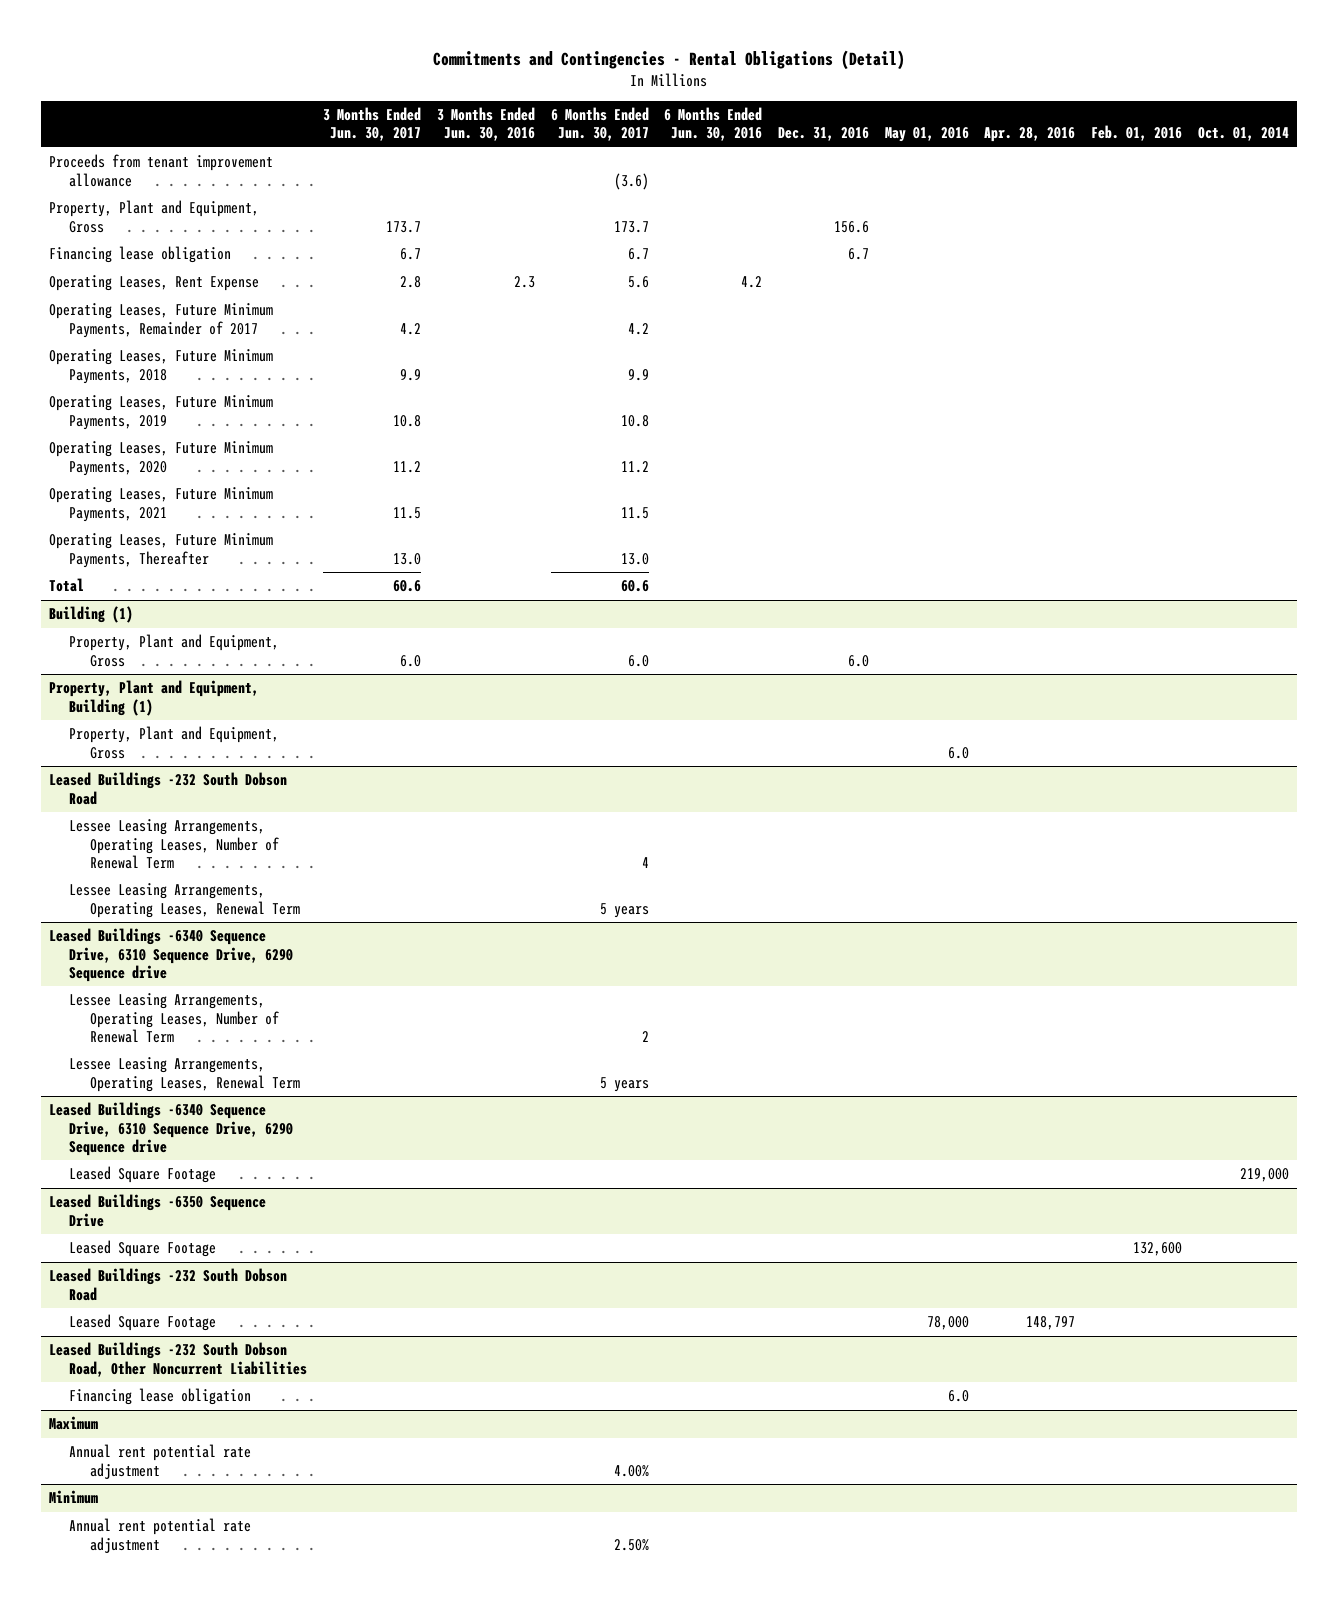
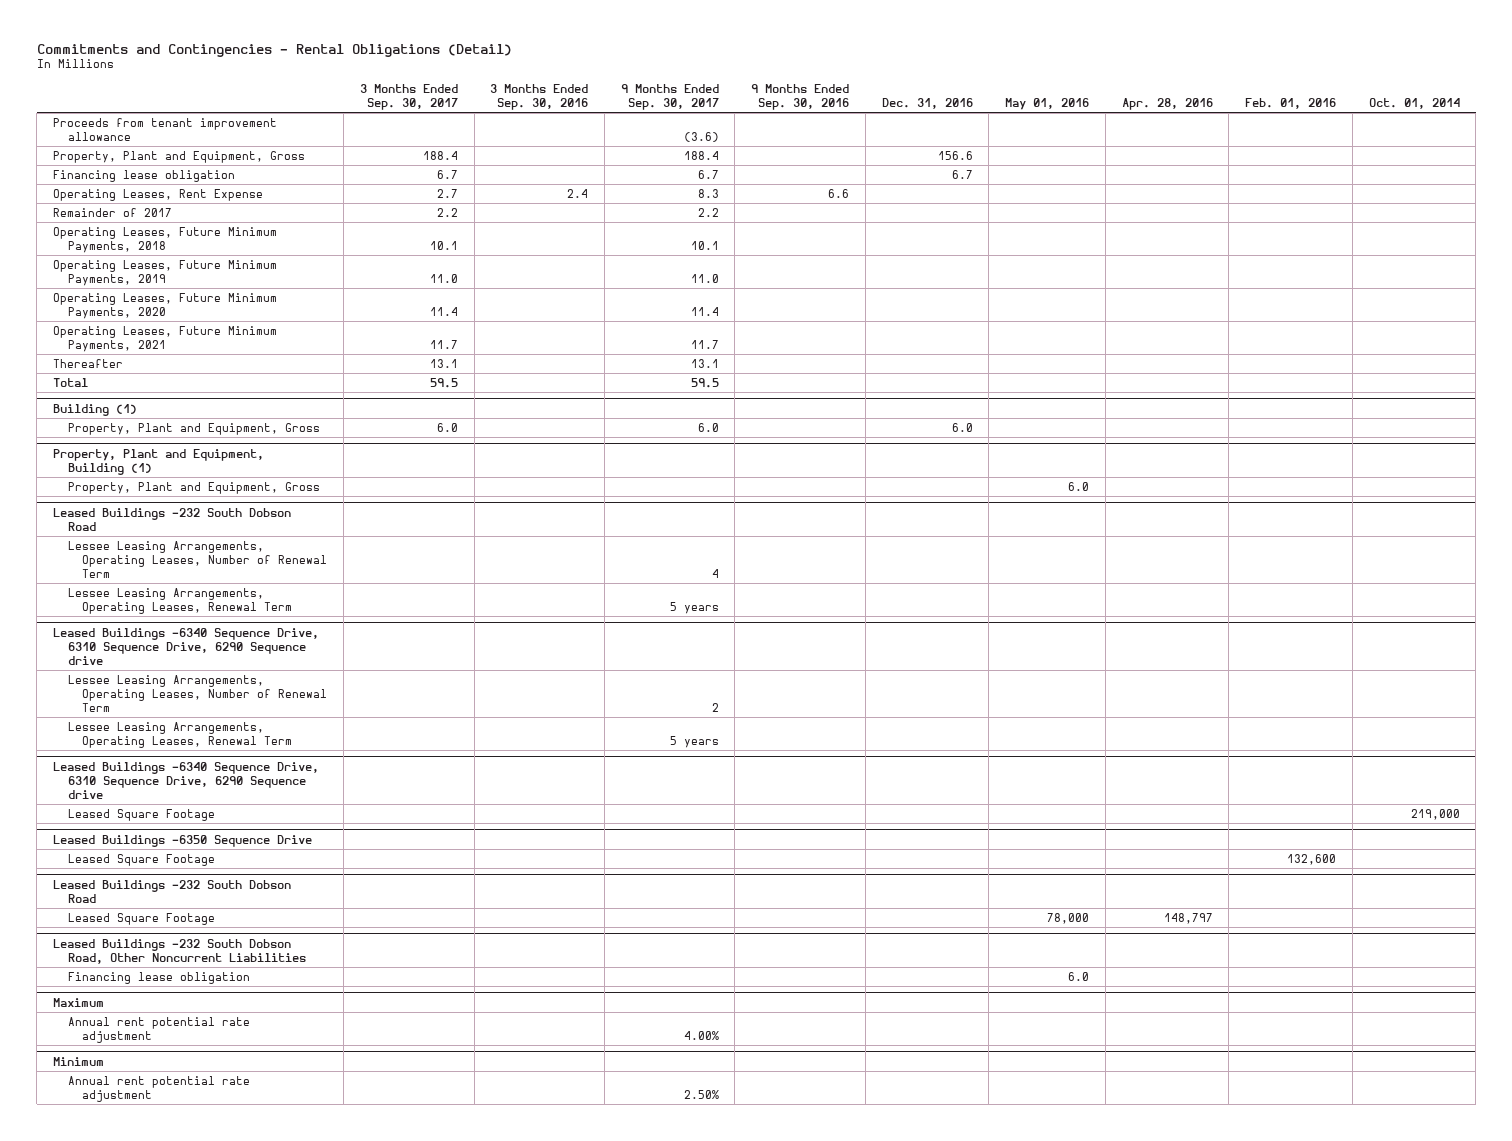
[323,107,422,142] 3 Months Ended Jun. 30, 2017 -> none
[436,107,535,142] 3 Months Ended Jun. 30, 2016 -> none
[550,107,649,142] 6 Months Ended Jun. 30, 2017 -> none
[664,107,763,142] 6 Months Ended Jun. 30, 2016 -> none
none -> [359,84,458,111] 3 Months Ended Sep. 30, 2017
none -> [490,84,589,111] 3 Months Ended Sep. 30, 2016
none -> [620,84,719,111] 9 Months Ended Sep. 30, 2017
none -> [751,84,850,111] 9 Months Ended Sep. 30, 2016
[48,303,273,338] Operating Leases, Future Minimum Payments, Remainder of 2017 -> [52,207,172,217] Remainder of 2017
[48,533,273,568] Operating Leases, Future Minimum Payments, Thereafter -> [52,358,123,368] Thereafter

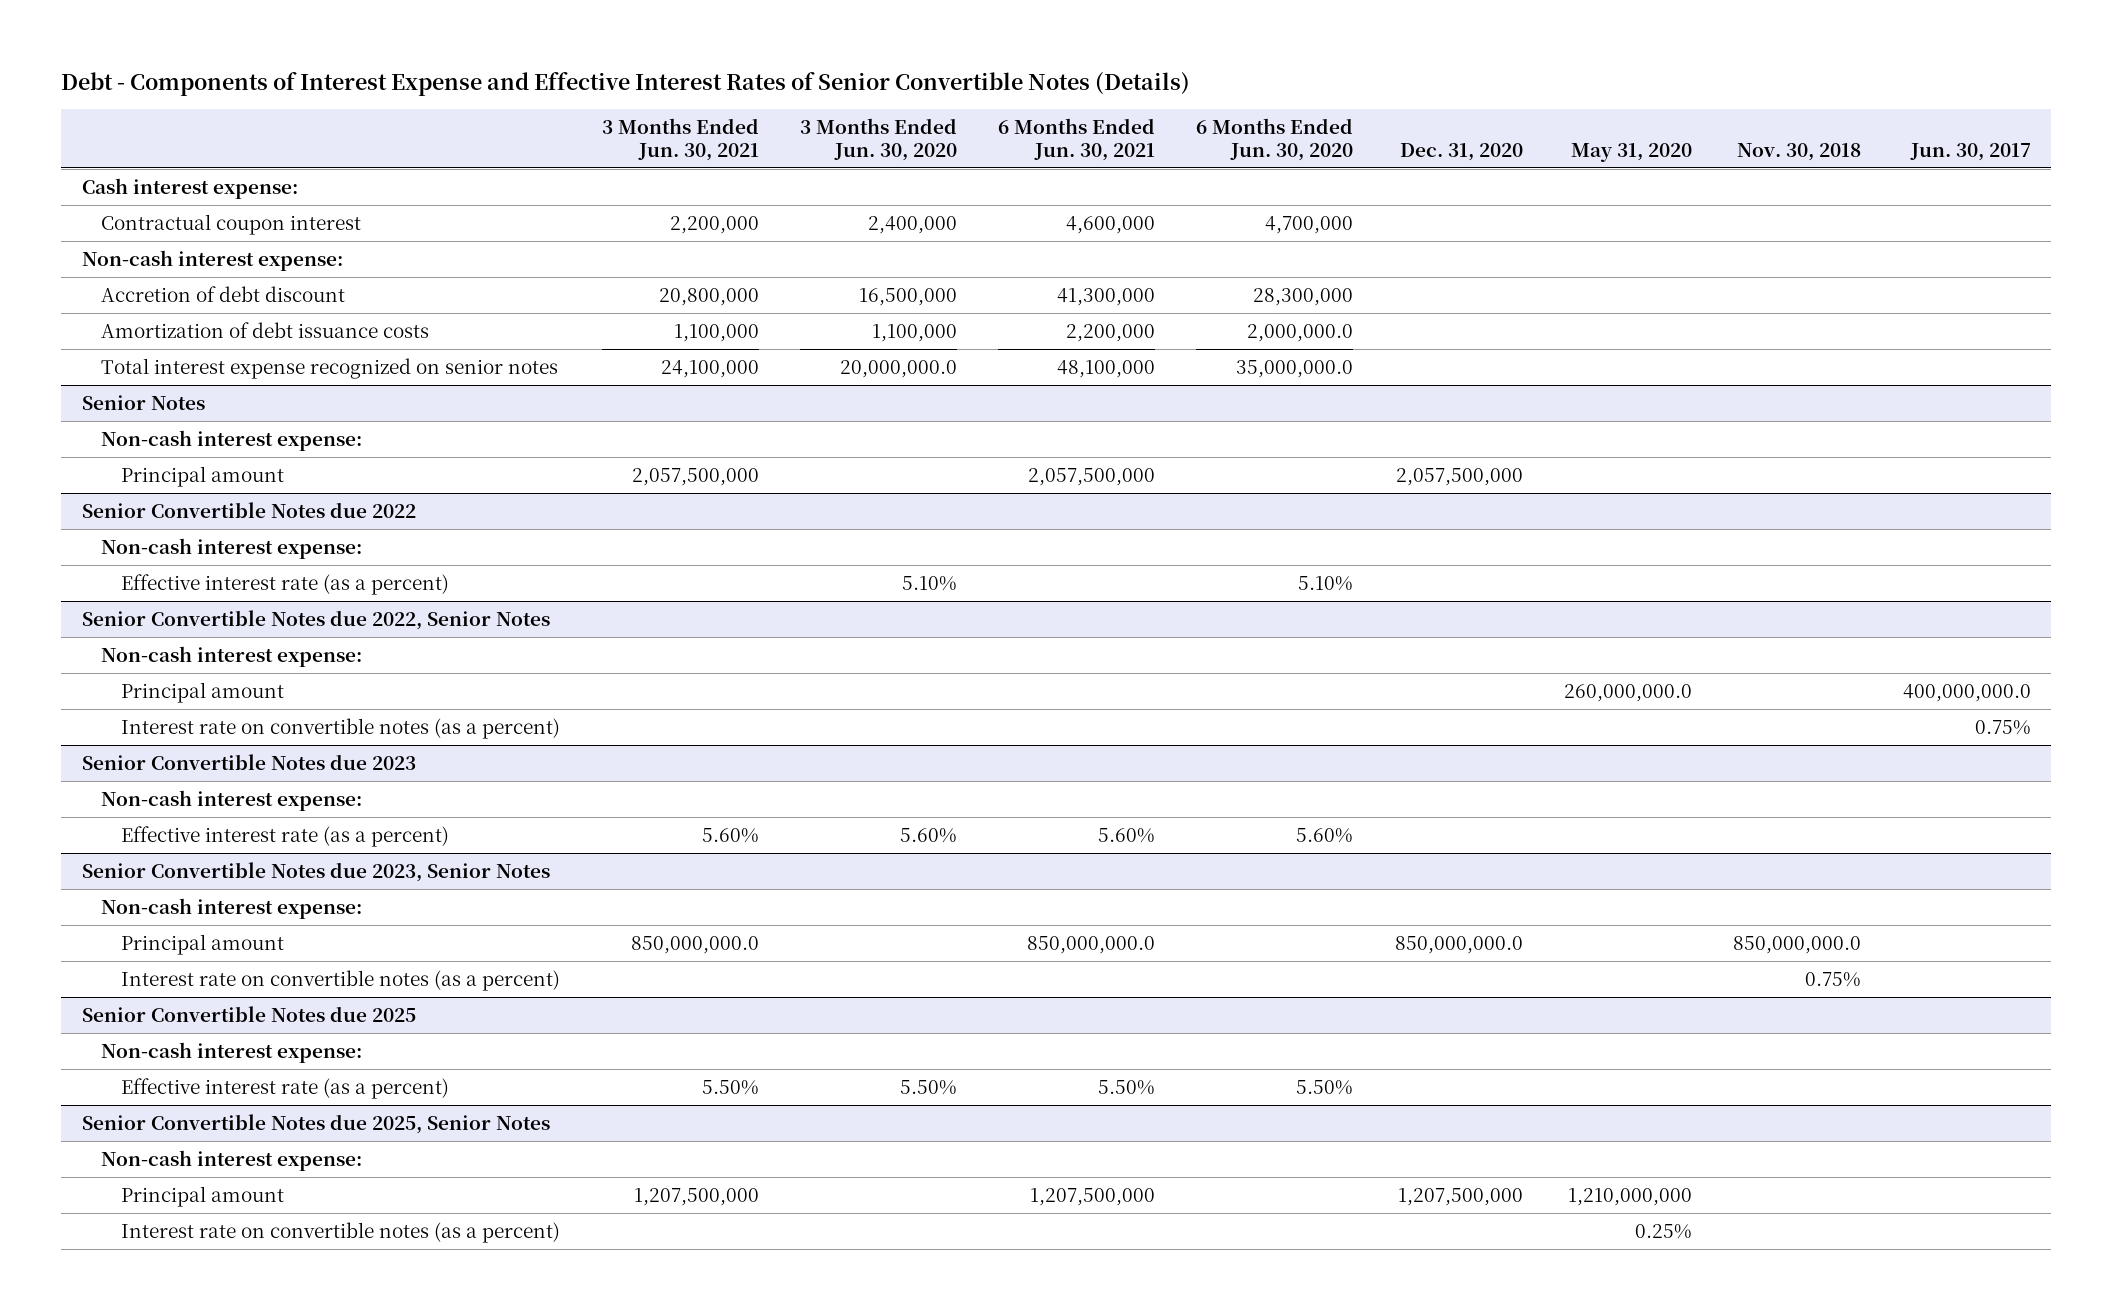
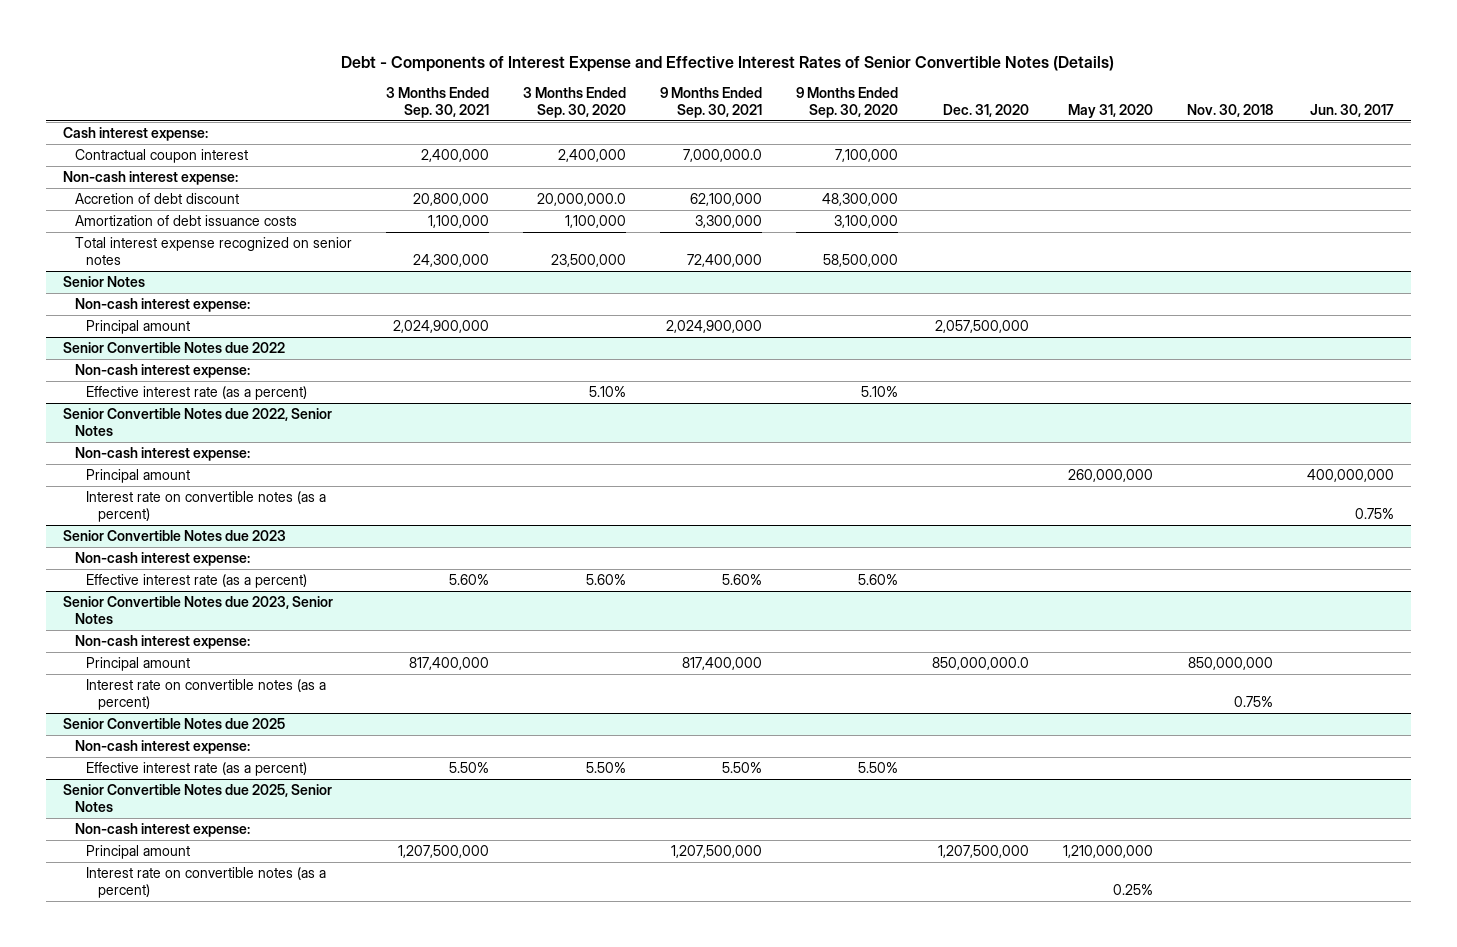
[601,118,759,161] 3 Months Ended Jun. 30, 2021 -> none
[799,118,957,161] 3 Months Ended Jun. 30, 2020 -> none
[998,118,1156,161] 6 Months Ended Jun. 30, 2021 -> none
[1196,118,1354,161] 6 Months Ended Jun. 30, 2020 -> none
none -> [385,86,489,119] 3 Months Ended Sep. 30, 2021
none -> [522,86,626,119] 3 Months Ended Sep. 30, 2020
none -> [659,86,762,119] 9 Months Ended Sep. 30, 2021
none -> [795,86,898,119] 9 Months Ended Sep. 30, 2020
[1564,684,1693,703] 260,000,000.0 -> [1067,468,1153,482] 260,000,000
[1902,684,2031,703] 400,000,000.0 -> [1306,468,1394,482] 400,000,000
[1733,936,1862,955] 850,000,000.0 -> [1187,656,1273,670] 850,000,000

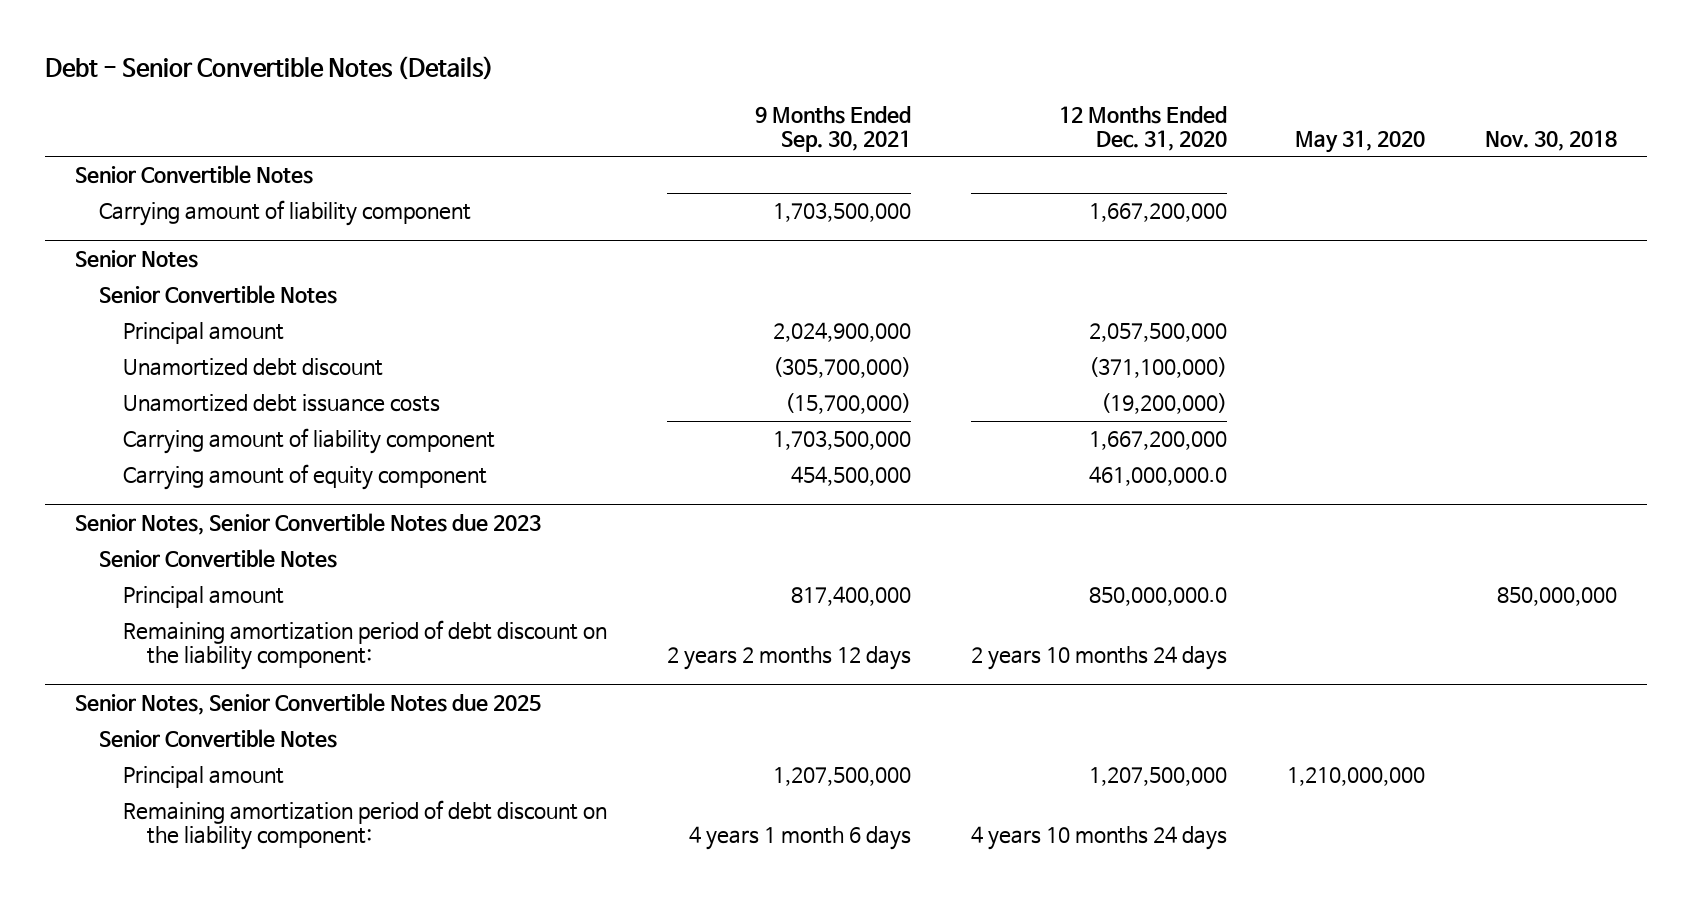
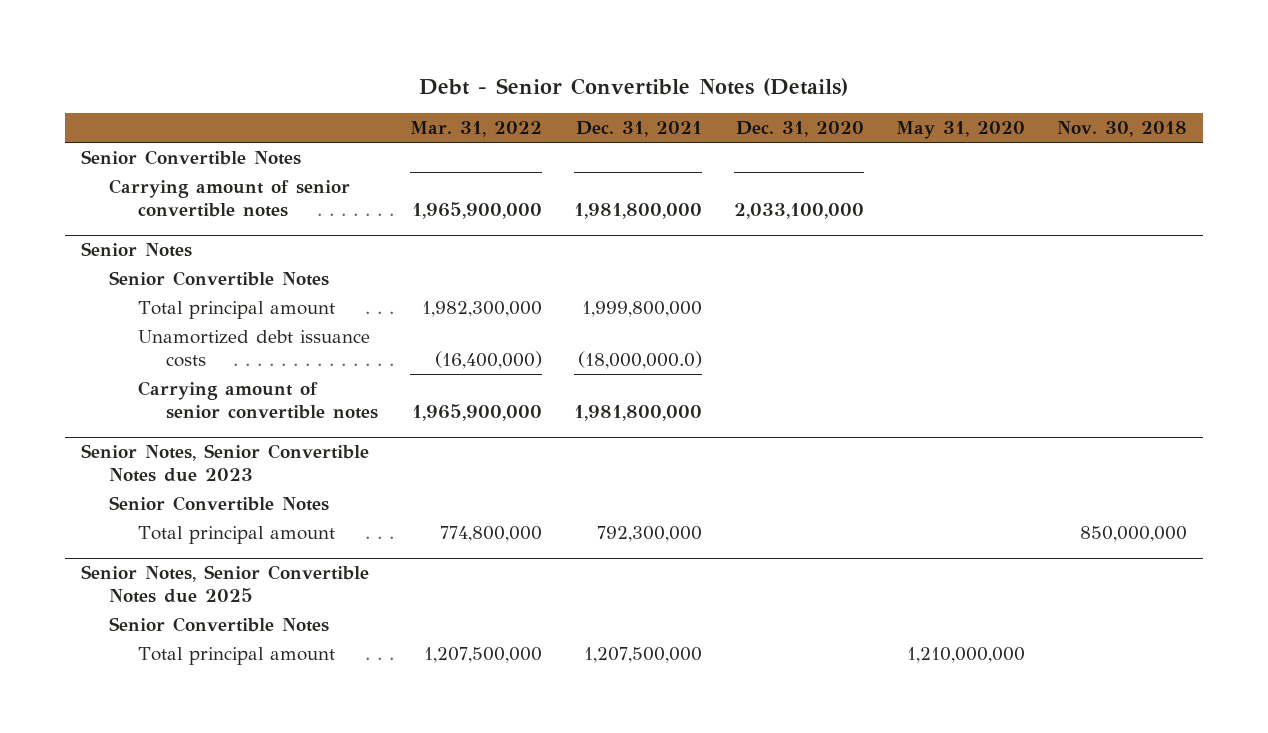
[754,105,911,152] 9 Months Ended Sep. 30, 2021 -> none
[1058,105,1227,151] 12 Months Ended Dec. 31, 2020 -> none
none -> [409,121,542,138] Mar. 31, 2022
none -> [575,121,702,138] Dec. 31, 2021
none -> [735,121,864,138] Dec. 31, 2020
[98,200,471,227] Carrying amount of liability component -> [109,179,351,217] Carrying amount of senior convertible notes
[122,358,383,377] Unamortized debt discount -> none
[122,322,284,345] Principal amount -> [137,301,335,320] Total principal amount
[122,464,487,491] Carrying amount of equity component -> none
[122,428,495,455] Carrying amount of liability component -> [137,381,378,419] Carrying amount of senior convertible notes
[122,620,607,671] Remaining amortization period of debt discount on the liability component: -> none
[122,586,284,609] Principal amount -> [137,526,335,545] Total principal amount
[122,800,607,851] Remaining amortization period of debt discount on the liability component: -> none
[122,766,284,789] Principal amount -> [137,647,335,666] Total principal amount

